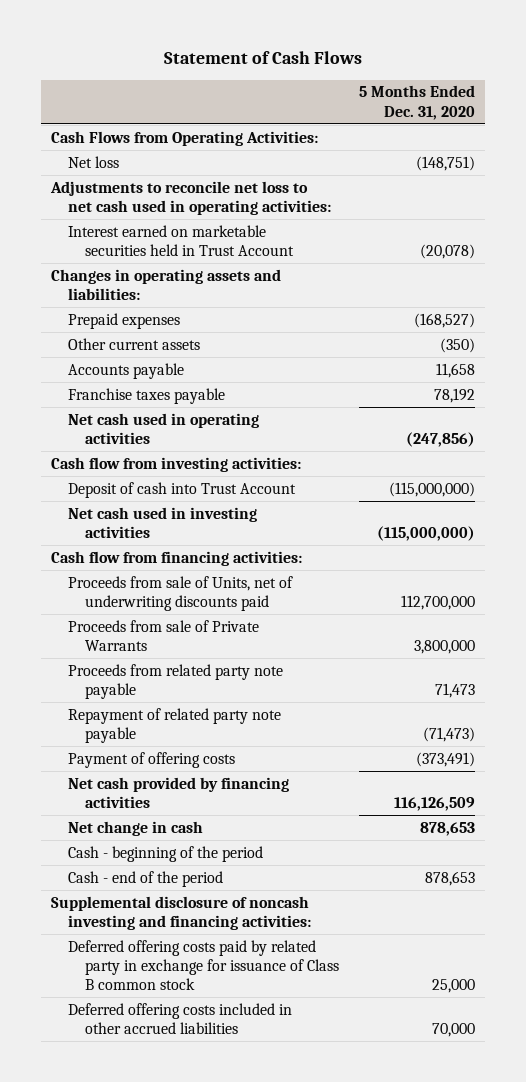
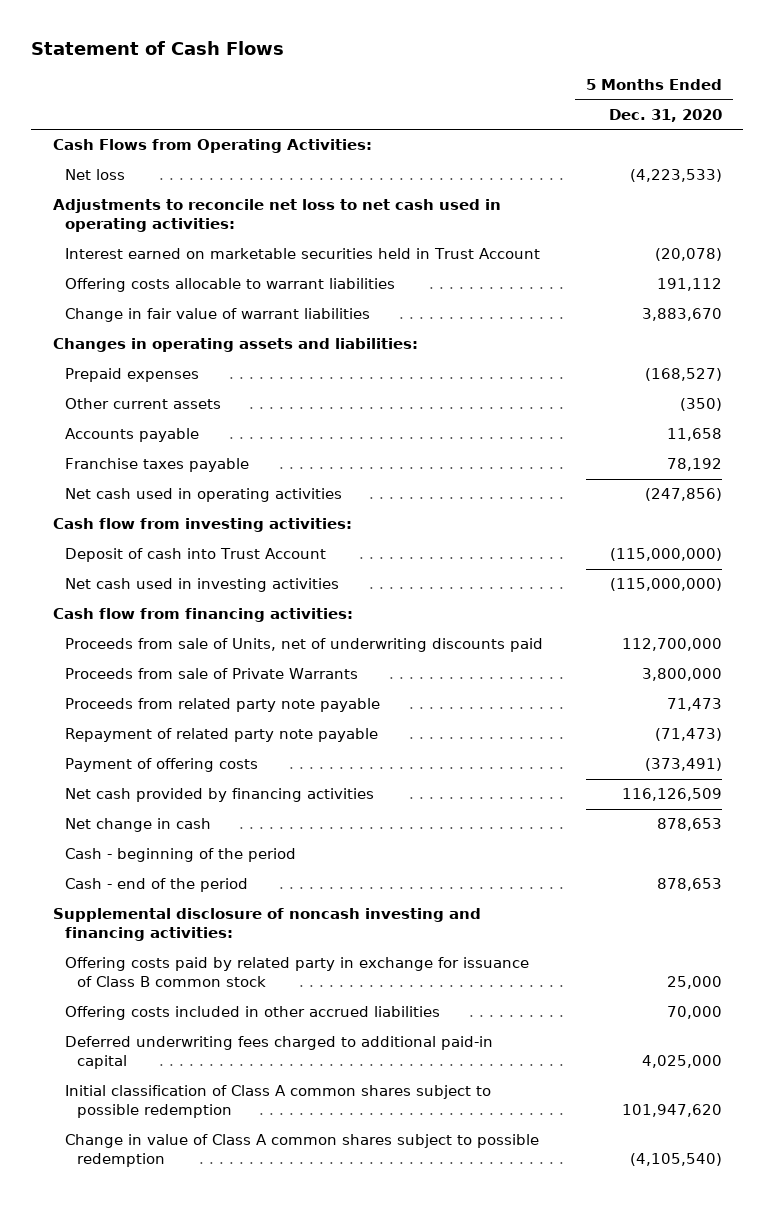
[416,155,476,171] (148,751) -> [629,169,722,183] (4,223,533)
none -> [64,278,395,293] Offering costs allocable to warrant liabilities
none -> [64,308,370,323] Change in fair value of warrant liabilities
[67,939,339,991] Deferred offering costs paid by related party in exchange for issuance of Class B common stock -> [64,957,529,988] Offering costs paid by related party in exchange for issuance of Class B common stock
[67,1002,292,1034] Deferred offering costs included in other accrued liabilities -> [64,1006,440,1021] Offering costs included in other accrued liabilities
none -> [64,1036,493,1070] Deferred underwriting fees charged to additional paid-in capital
none -> [64,1085,491,1119] Initial classification of Class A common shares subject to possible redemption
none -> [64,1134,539,1168] Change in value of Class A common shares subject to possible redemption

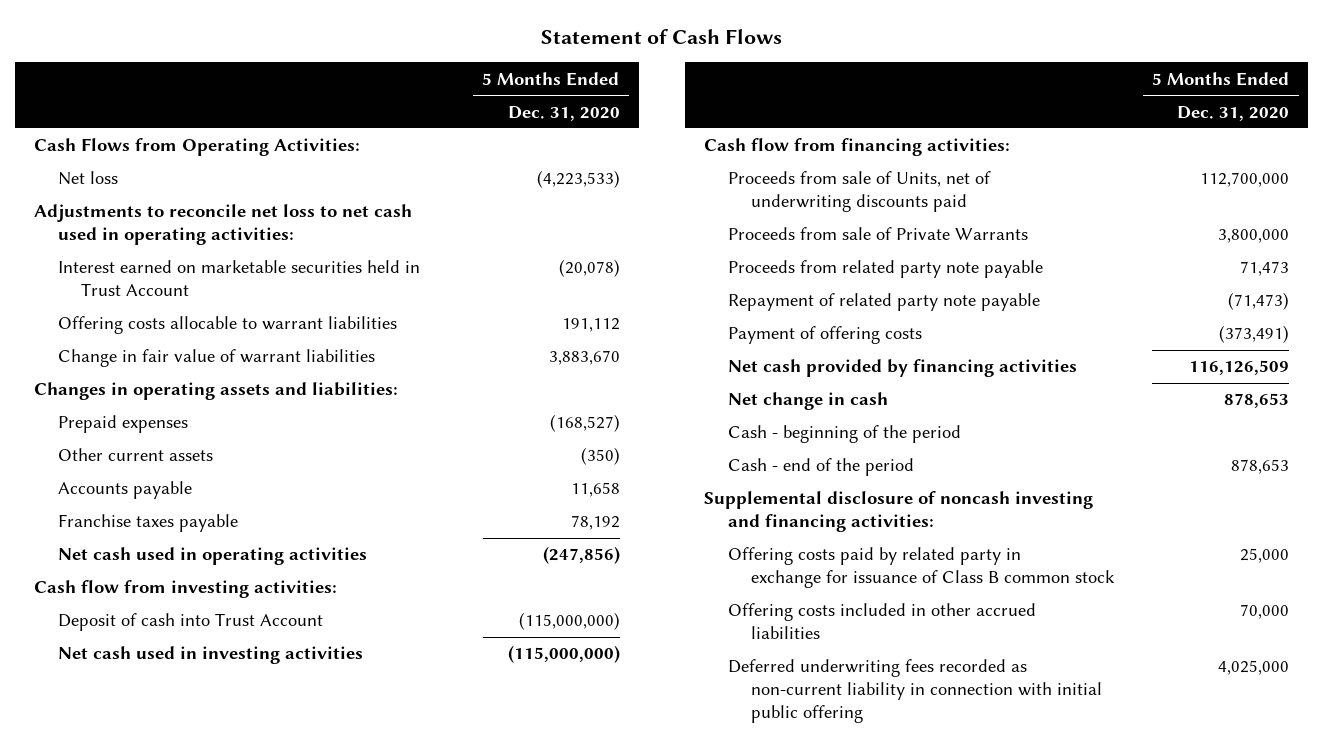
[64,1085,491,1119] Initial classification of Class A common shares subject to possible redemption -> none
[64,1134,539,1168] Change in value of Class A common shares subject to possible redemption -> none
[64,1036,493,1070] Deferred underwriting fees charged to additional paid-in capital -> [727,659,1103,724] Deferred underwriting fees recorded as non-current liability in connection with initial public offering

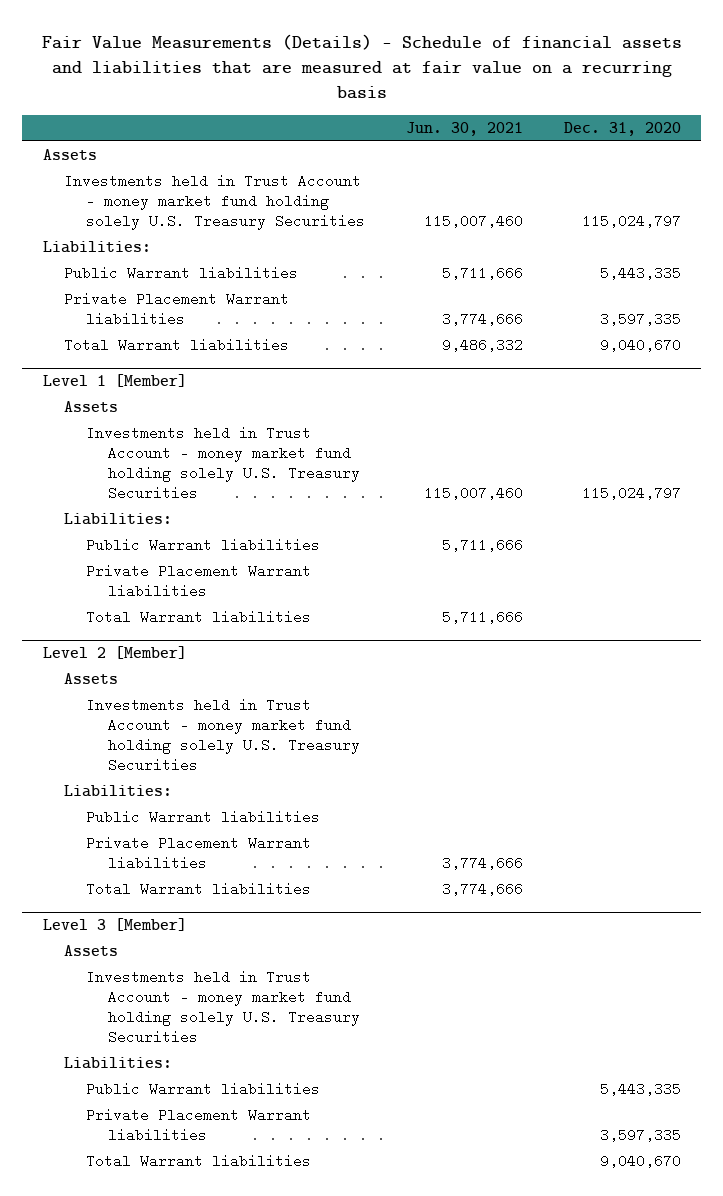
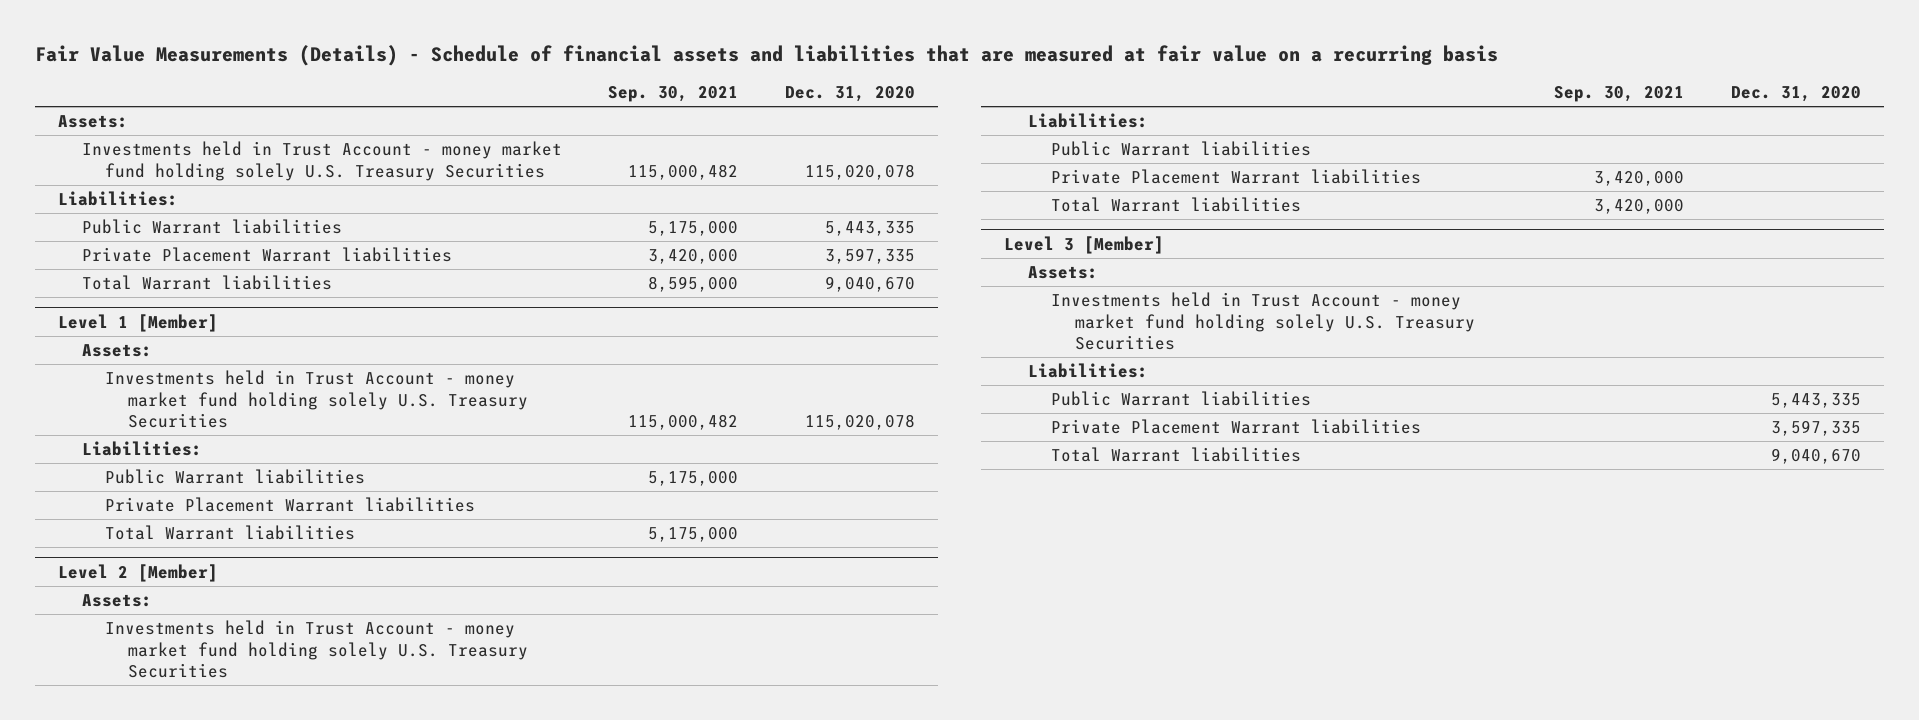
[405,121,523,136] Jun. 30, 2021 -> none
none -> [608,86,739,103] Sep. 30, 2021
[42,148,97,160] Assets -> [58,115,129,129] Assets:
[581,214,681,229] 115,024,797 -> [805,163,916,180] 115,020,078
[64,400,119,412] Assets -> [81,344,152,358] Assets:
[581,486,681,501] 115,024,797 -> [805,414,916,431] 115,020,078
[64,672,119,684] Assets -> [81,594,152,608] Assets:
[64,944,119,956] Assets -> [1027,266,1098,280] Assets:

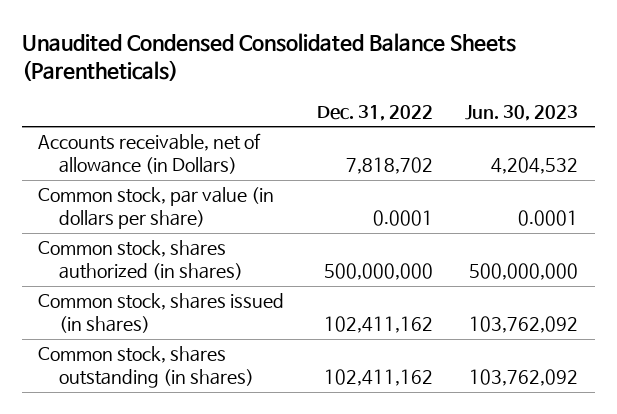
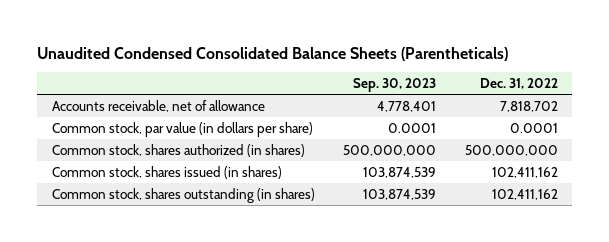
[465,105,579,122] Jun. 30, 2023 -> none
none -> [353,78,437,93] Sep. 30, 2023
[38,133,262,175] Accounts receivable, net of allowance (in Dollars) -> [51,99,265,112] Accounts receivable, net of allowance

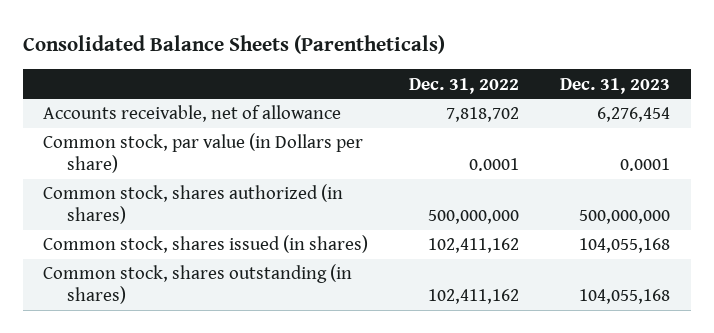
[37,46,509,61] Unaudited Condensed Consolidated Balance Sheets (Parentheticals) -> [22,35,445,55] Consolidated Balance Sheets (Parentheticals)
[353,78,437,93] Sep. 30, 2023 -> none
none -> [560,77,671,94] Dec. 31, 2023
[51,121,313,137] Common stock, par value (in dollars per share) -> [43,133,364,174] Common stock, par value (in Dollars per share)

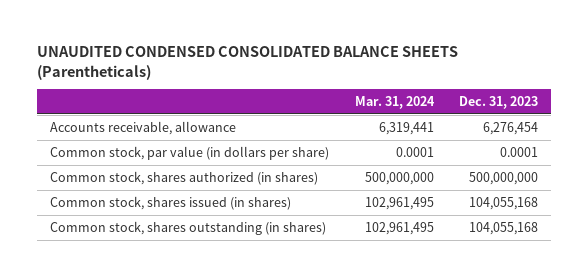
[22,35,445,55] Consolidated Balance Sheets (Parentheticals) -> [37,45,459,80] UNAUDITED CONDENSED CONSOLIDATED BALANCE SHEETS (Parentheticals)
[409,77,520,94] Dec. 31, 2022 -> none
none -> [354,96,435,110] Mar. 31, 2024
[43,105,342,123] Accounts receivable, net of allowance -> [50,120,237,135] Accounts receivable, allowance
[43,133,364,174] Common stock, par value (in Dollars per share) -> [50,145,330,160] Common stock, par value (in dollars per share)

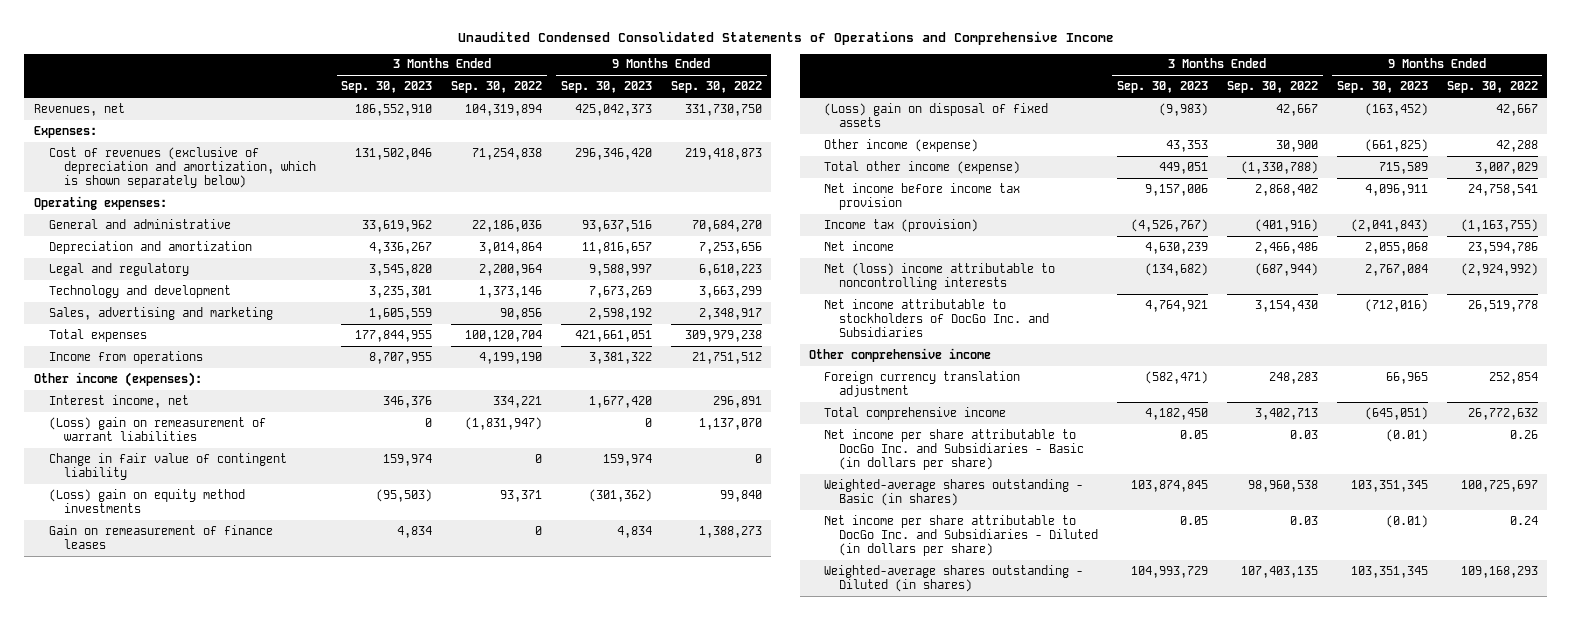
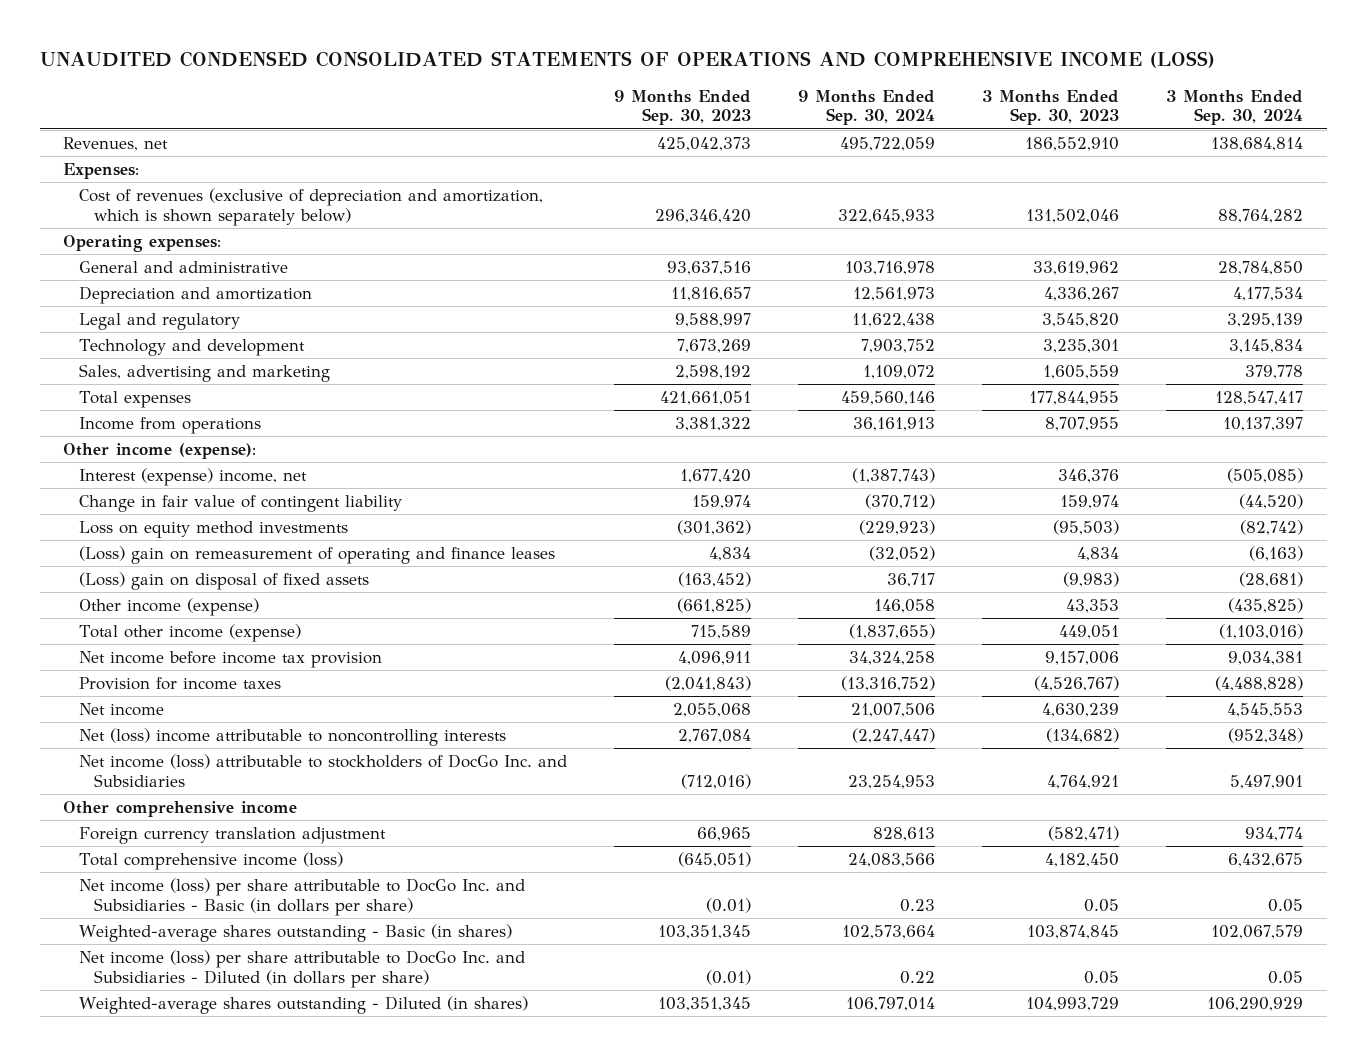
[457,31,1114,46] Unaudited Condensed Consolidated Statements of Operations and Comprehensive Income -> [39,50,1215,68] UNAUDITED CONDENSED CONSOLIDATED STATEMENTS OF OPERATIONS AND COMPREHENSIVE INCOME (LOSS)
[451,81,543,94] Sep. 30, 2022 -> none
[670,81,762,94] Sep. 30, 2022 -> none
none -> [797,89,935,126] 9 Months Ended Sep. 30, 2024
none -> [1166,89,1304,126] 3 Months Ended Sep. 30, 2024
[48,416,266,442] (Loss) gain on remeasurement of warrant liabilities -> none
[33,371,202,387] Other income (expenses): -> [63,442,257,459] Other income (expense):
[48,394,189,408] Interest income, net -> [78,467,307,486] Interest (expense) income, net
[48,488,245,514] (Loss) gain on equity method investments -> [78,520,348,538] Loss on equity method investments
[48,524,273,550] Gain on remeasurement of finance leases -> [78,545,555,564] (Loss) gain on remeasurement of operating and finance leases
[824,218,979,232] Income tax (provision) -> [78,676,281,690] Provision for income taxes
[824,298,1050,338] Net income attributable to stockholders of DocGo Inc. and Subsidiaries -> [78,753,567,787] Net income (loss) attributable to stockholders of DocGo Inc. and Subsidiaries
[824,406,1007,420] Total comprehensive income -> [78,851,343,870] Total comprehensive income (loss)
[824,428,1085,471] Net income per share attributable to DocGo Inc. and Subsidiaries - Basic (in dollars per share) -> [78,877,525,916] Net income (loss) per share attributable to DocGo Inc. and Subsidiaries - Basic (in dollars per share)
[824,514,1099,557] Net income per share attributable to DocGo Inc. and Subsidiaries - Diluted (in dollars per share) -> [78,949,525,988] Net income (loss) per share attributable to DocGo Inc. and Subsidiaries - Diluted (in dollars per share)

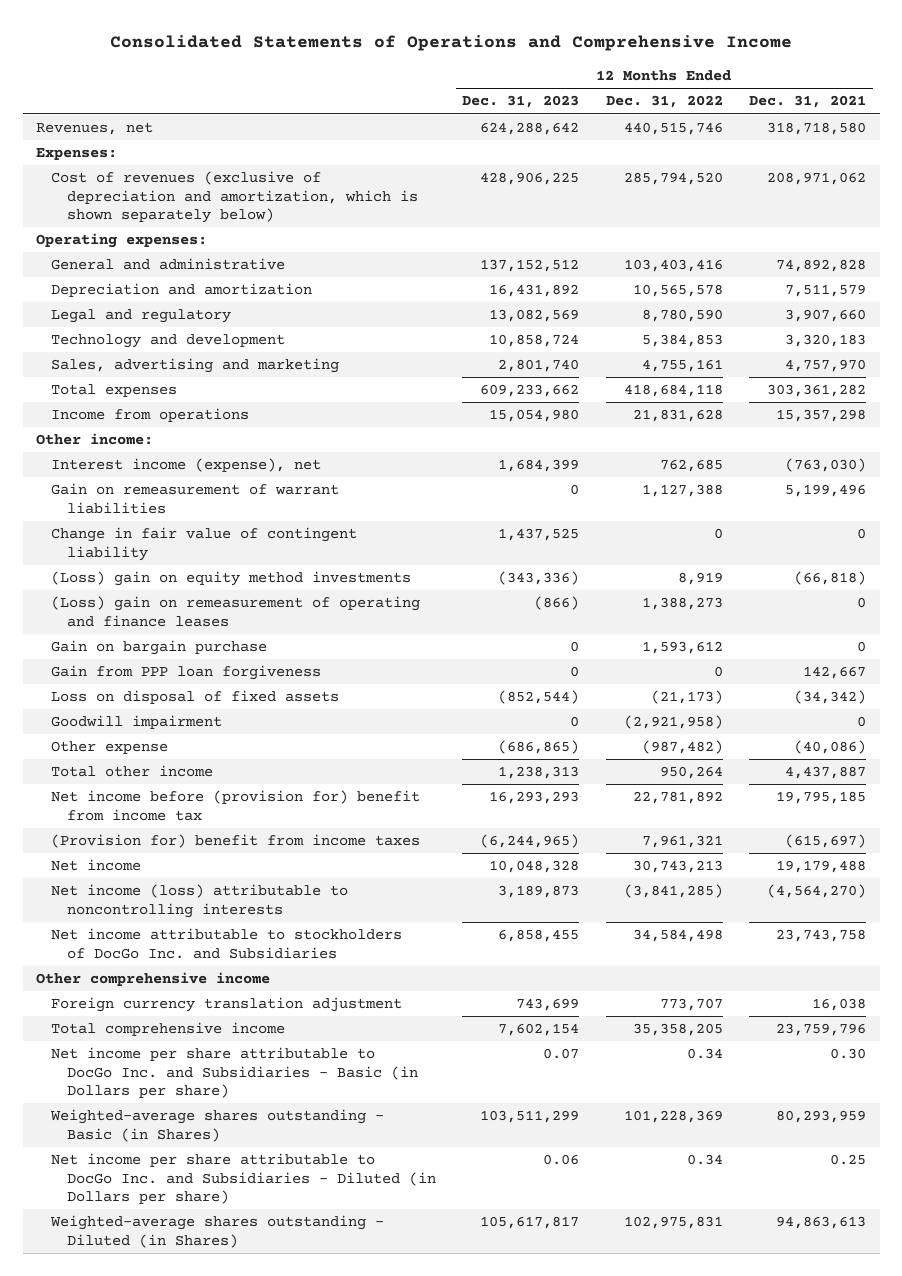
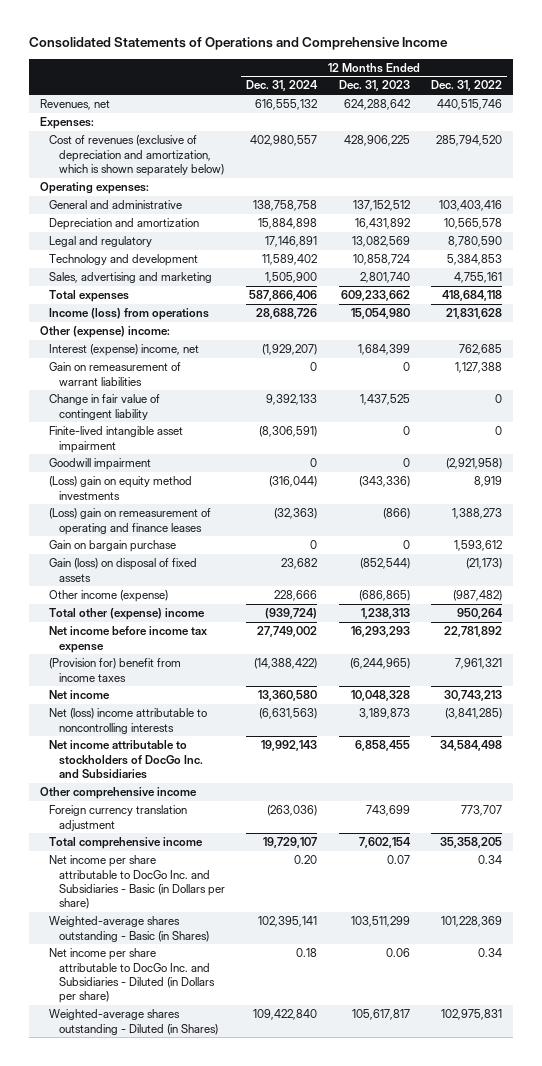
[749,95,867,109] Dec. 31, 2021 -> none
none -> [246,80,319,92] Dec. 31, 2024
[51,408,250,423] Income from operations -> [49,308,210,321] Income (loss) from operations
[36,433,154,446] Other income: -> [39,326,170,339] Other (expense) income:
[51,458,322,473] Interest income (expense), net -> [49,344,200,357] Interest (expense) income, net
none -> [49,426,184,453] Finite-lived intangible asset impairment
[51,715,223,730] Goodwill impairment -> [49,458,152,471] Goodwill impairment
[51,665,322,681] Gain from PPP loan forgiveness -> none
[51,690,340,705] Loss on disposal of fixed assets -> [49,558,198,582] Gain (loss) on disposal of fixed assets
[51,741,169,755] Other expense -> [49,590,169,603] Other income (expense)
[51,765,214,778] Total other income -> [49,608,206,621] Total other (expense) income
[51,790,421,821] Net income before (provision for) benefit from income tax -> [49,626,208,653] Net income before income tax expense
[51,884,349,918] Net income (loss) attributable to noncontrolling interests -> [49,708,208,734] Net (loss) income attributable to noncontrolling interests

